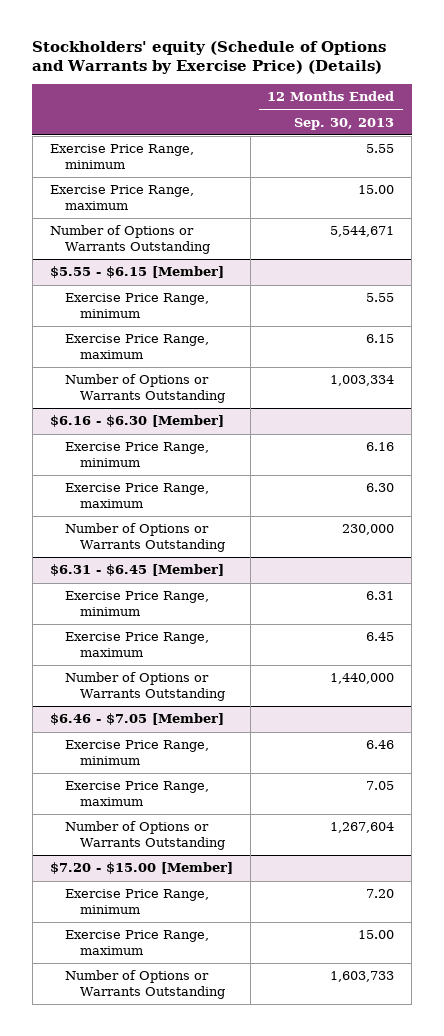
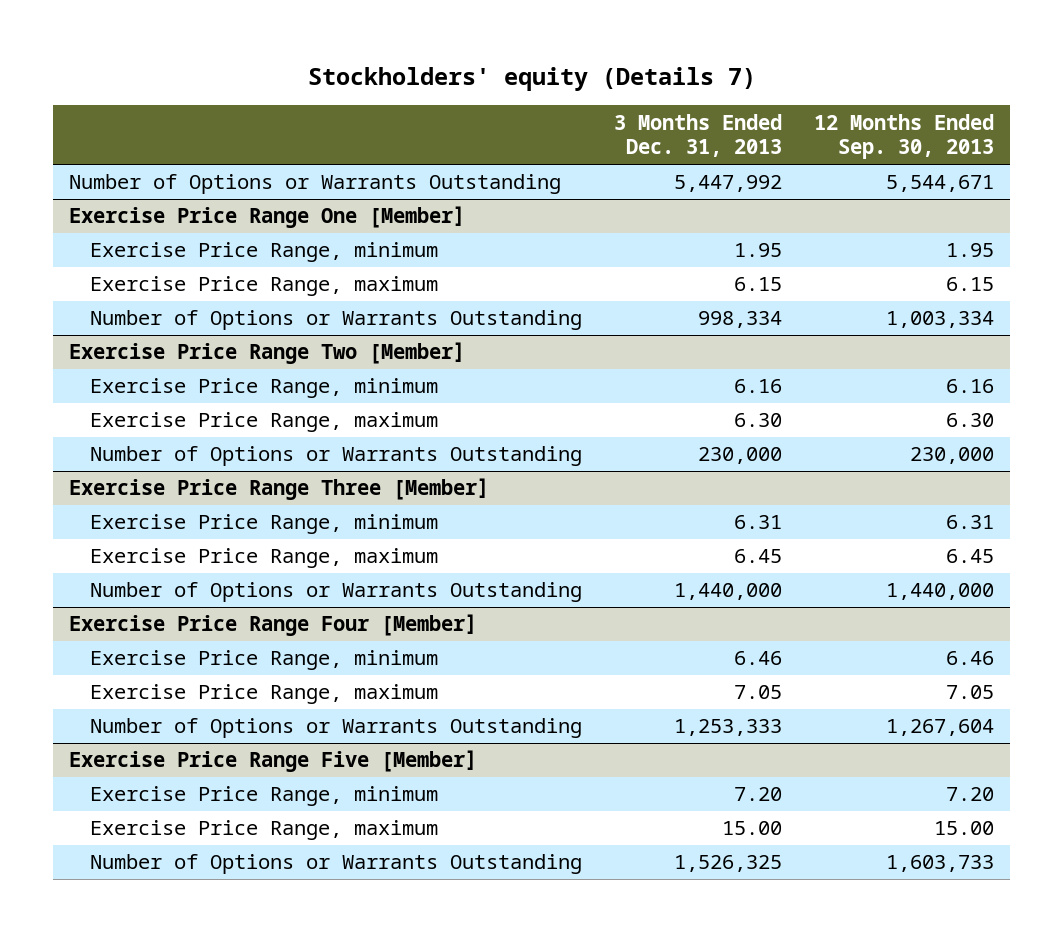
[32,40,387,75] Stockholders' equity (Schedule of Options and Warrants by Exercise Price) (Details) -> [307,66,756,91] Stockholders' equity (Details 7)
none -> [613,113,782,158] 3 Months Ended Dec. 31, 2013
[49,144,194,170] Exercise Price Range, minimum -> none
[49,185,194,211] Exercise Price Range, maximum -> none
[49,266,224,279] $5.55 - $6.15 [Member] -> none
none -> [69,206,466,229] Exercise Price Range One [Member]
[366,293,395,303] 5.55 -> [945,243,994,258] 1.95
[49,415,224,428] $6.16 - $6.30 [Member] -> none
none -> [69,342,466,365] Exercise Price Range Two [Member]
[49,564,224,577] $6.31 - $6.45 [Member] -> none
none -> [69,478,490,501] Exercise Price Range Three [Member]
[49,713,224,726] $6.46 - $7.05 [Member] -> none
none -> [69,614,478,637] Exercise Price Range Four [Member]
[49,862,233,875] $7.20 - $15.00 [Member] -> none
none -> [69,750,478,773] Exercise Price Range Five [Member]

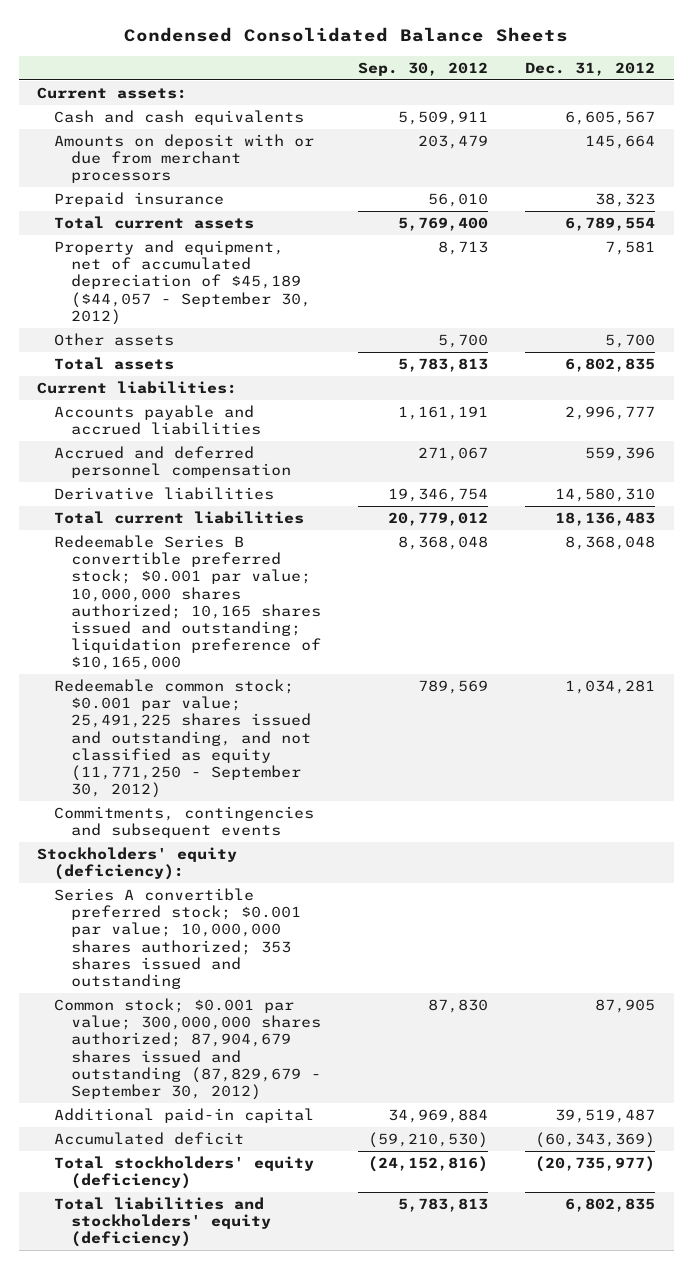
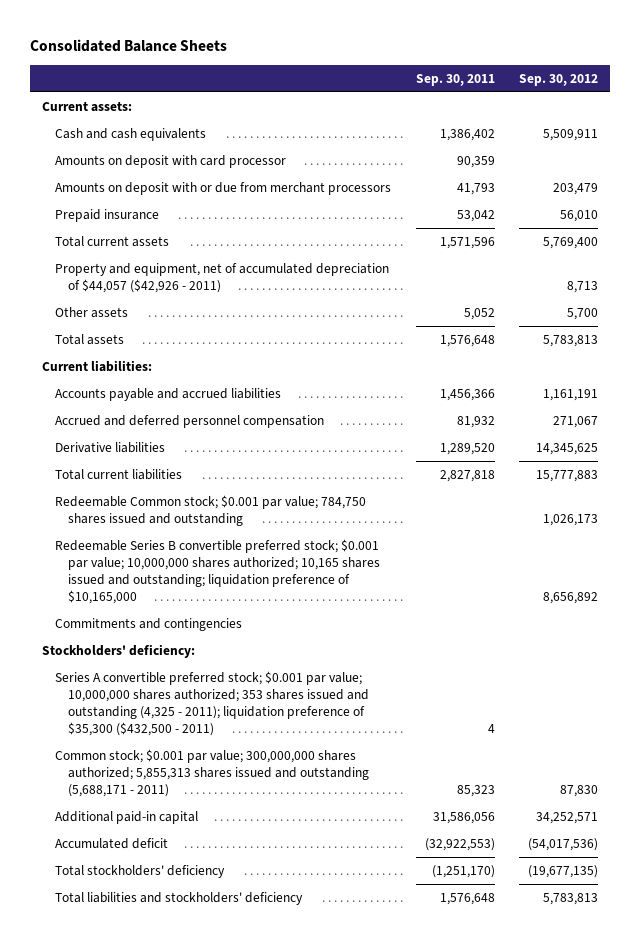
[124,27,569,43] Condensed Consolidated Balance Sheets -> [30,39,228,53] Consolidated Balance Sheets
[525,61,656,76] Dec. 31, 2012 -> none
none -> [415,73,495,86] Sep. 30, 2011
none -> [55,155,287,169] Amounts on deposit with card processor
[54,240,312,325] Property and equipment, net of accumulated depreciation of $45,189 ($44,057 - September 30, 2012) -> [55,263,390,294] Property and equipment, net of accumulated depreciation of $44,057 ($42,926 - 2011)
[54,679,312,799] Redeemable common stock; $0.001 par value; 25,491,225 shares issued and outstanding, and not classified as equity (11,771,250 - September 30, 2012) -> none
[388,488,489,503] 19,346,754 -> [535,443,598,456] 14,345,625
[388,512,489,527] 20,779,012 -> [535,470,598,483] 15,777,883
none -> [55,495,367,527] Redeemable Common stock; $0.001 par value; 784,750 shares issued and outstanding
[398,536,489,551] 8,368,048 -> [542,592,598,605] 8,656,892
[54,806,315,839] Commitments, contingencies and subsequent events -> [55,618,243,632] Commitments and contingencies
[37,847,238,881] Stockholders' equity (deficiency): -> [42,644,196,659] Stockholders' deficiency:
[54,888,302,989] Series A convertible preferred stock; $0.001 par value; 10,000,000 shares authorized; 353 shares issued and outstanding -> [55,671,370,737] Series A convertible preferred stock; $0.001 par value; 10,000,000 shares authorized; 353 shares issued and outstanding (4,325 - 2011); liquidation preference of $35,300 ($432,500 - 2011)
[54,998,322,1100] Common stock; $0.001 par value; 300,000,000 shares authorized; 87,904,679 shares issued and outstanding (87,829,679 - September 30, 2012) -> [55,749,370,798] Common stock; $0.001 par value; 300,000,000 shares authorized; 5,855,313 shares issued and outstanding (5,688,171 - 2011)
[388,1109,489,1124] 34,969,884 -> [535,812,598,825] 34,252,571
[368,1132,489,1149] (59,210,530) -> [527,838,598,852] (54,017,536)
[54,1156,315,1190] Total stockholders' equity (deficiency) -> [55,865,226,879] Total stockholders' deficiency
[368,1156,489,1173] (24,152,816) -> [527,865,598,879] (19,677,135)
[54,1197,272,1248] Total liabilities and stockholders' equity (deficiency) -> [55,892,304,906] Total liabilities and stockholders' deficiency

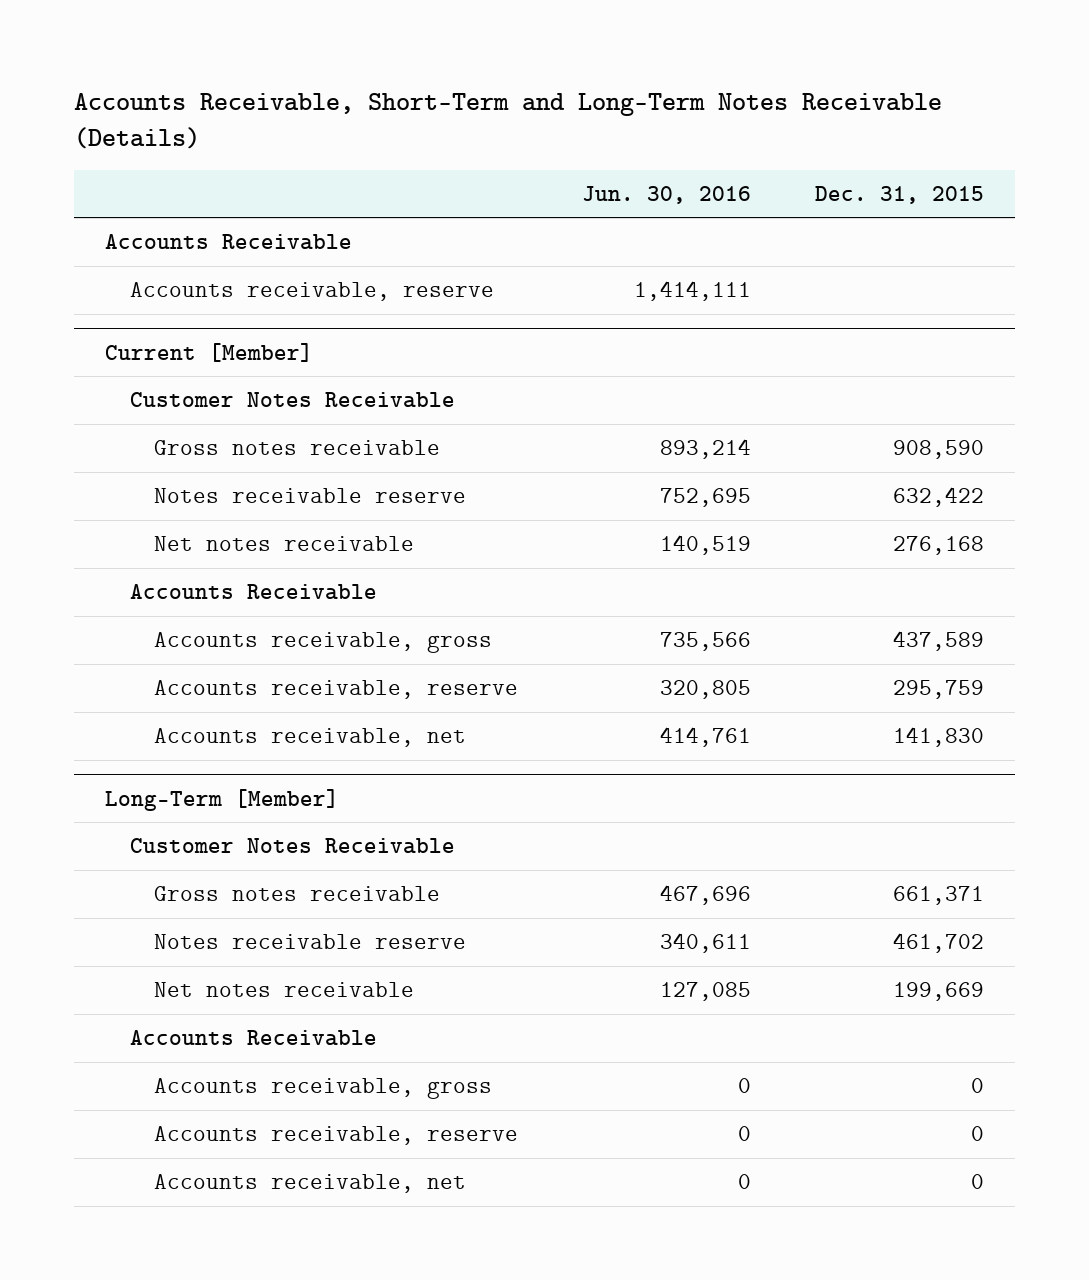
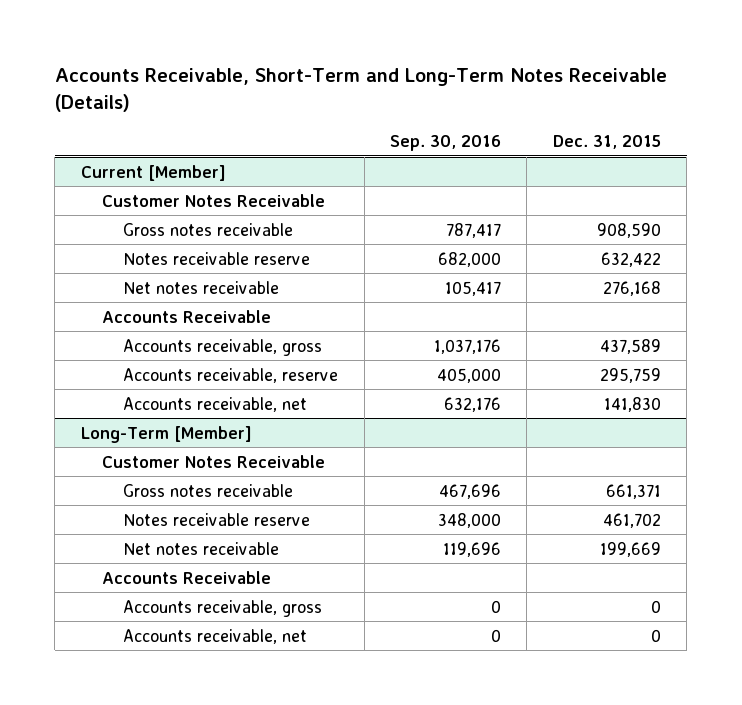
[582,185,752,204] Jun. 30, 2016 -> none
none -> [389,135,501,152] Sep. 30, 2016
[105,233,353,250] Accounts Receivable -> none
[129,281,494,301] Accounts receivable, reserve -> none
[154,1125,519,1145] Accounts receivable, reserve -> none

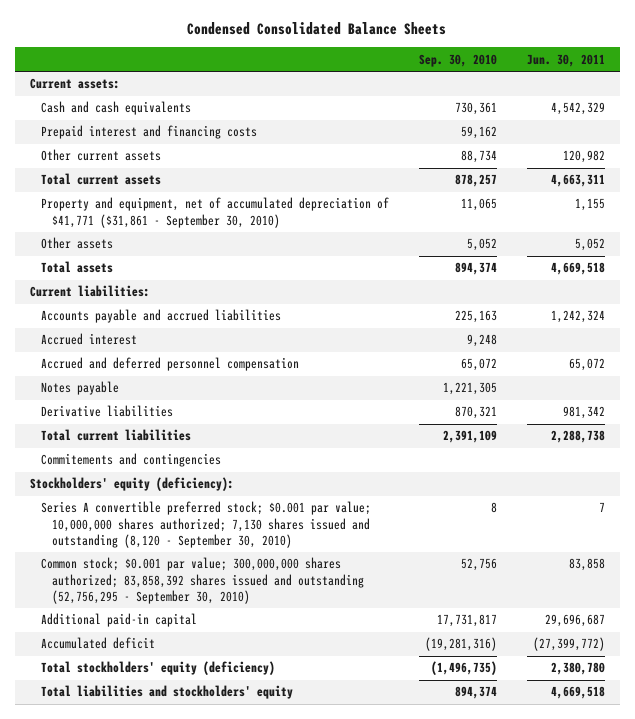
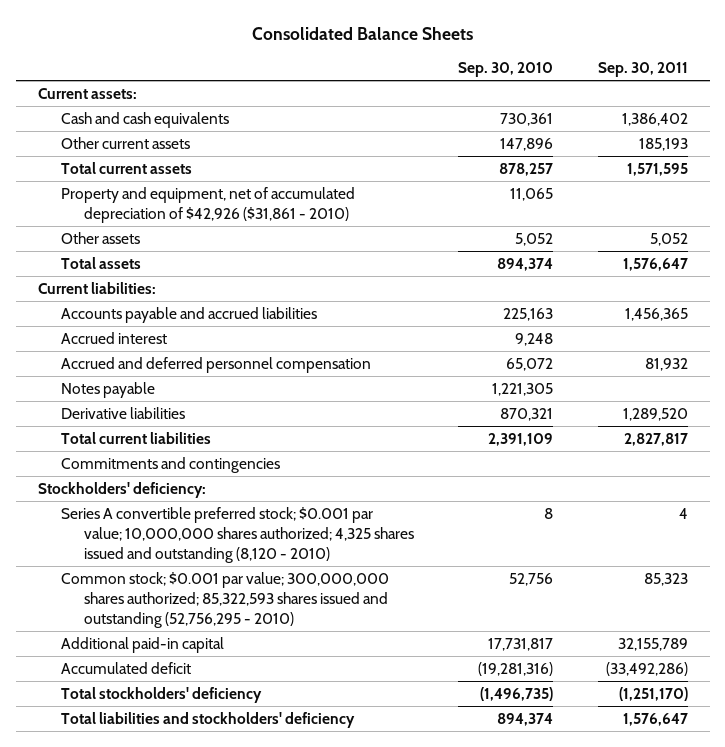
[187,22,447,36] Condensed Consolidated Balance Sheets -> [251,26,473,40] Consolidated Balance Sheets
[527,53,606,67] Jun. 30, 2011 -> none
none -> [597,62,688,78] Sep. 30, 2011
[40,125,257,140] Prepaid interest and financing costs -> none
[460,150,497,164] 88,734 -> [500,138,554,152] 147,896
[40,197,389,228] Property and equipment, net of accumulated depreciation of $41,771 ($31,861 - September 30, 2010) -> [61,187,356,223] Property and equipment, net of accumulated depreciation of $42,926 ($31,861 - 2010)
[40,453,221,468] Commitements and contingencies -> [61,457,281,474] Commitments and contingencies
[29,477,234,492] Stockholders' equity (deficiency): -> [37,482,206,499] Stockholders' deficiency:
[40,501,371,549] Series A convertible preferred stock; $0.001 par value; 10,000,000 shares authorized; 7,130 shares issued and outstanding (8,120 - September 30, 2010) -> [61,507,415,563] Series A convertible preferred stock; $0.001 par value; 10,000,000 shares authorized; 4,325 shares issued and outstanding (8,120 - 2010)
[40,557,364,605] Common stock; $0.001 par value; 300,000,000 shares authorized; 83,858,392 shares issued and outstanding (52,756,295 - September 30, 2010) -> [61,572,390,628] Common stock; $0.001 par value; 300,000,000 shares authorized; 85,322,593 shares issued and outstanding (52,756,295 - 2010)
[40,661,275,676] Total stockholders' equity (deficiency) -> [61,687,263,704] Total stockholders' deficiency
[40,685,293,700] Total liabilities and stockholders' equity -> [61,712,356,729] Total liabilities and stockholders' deficiency

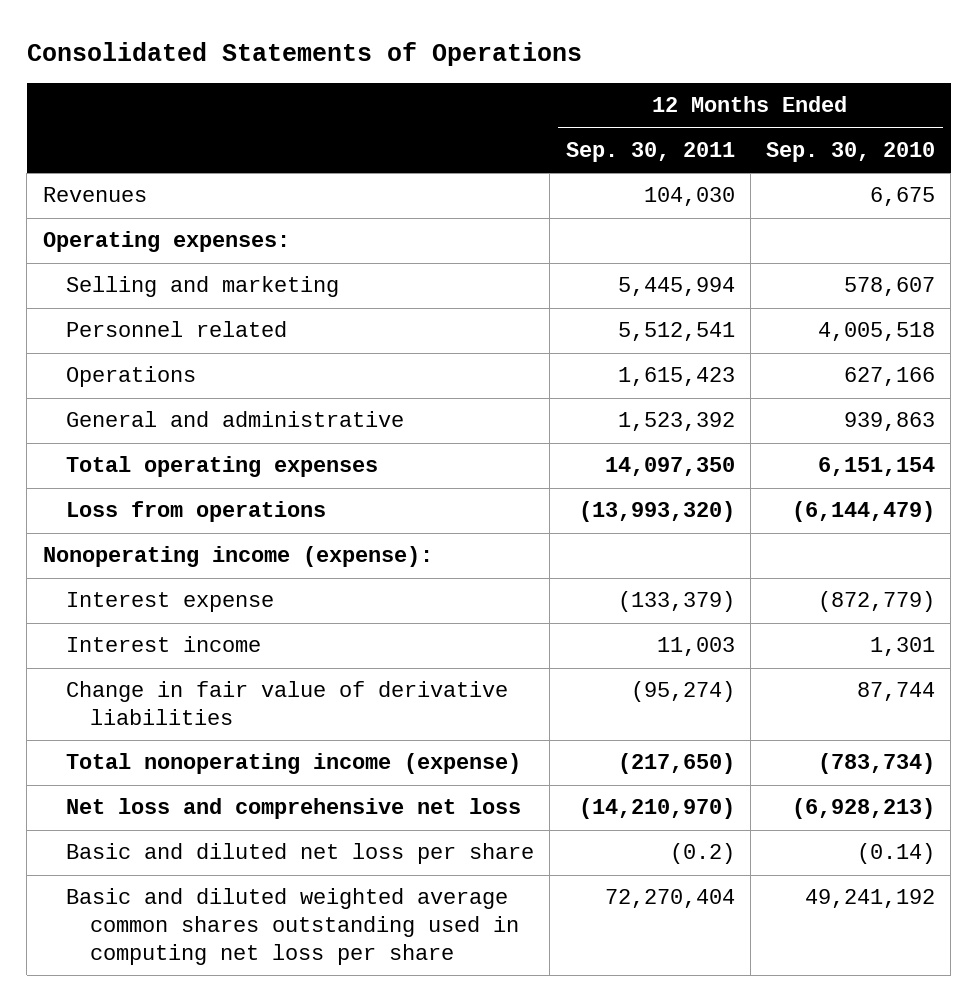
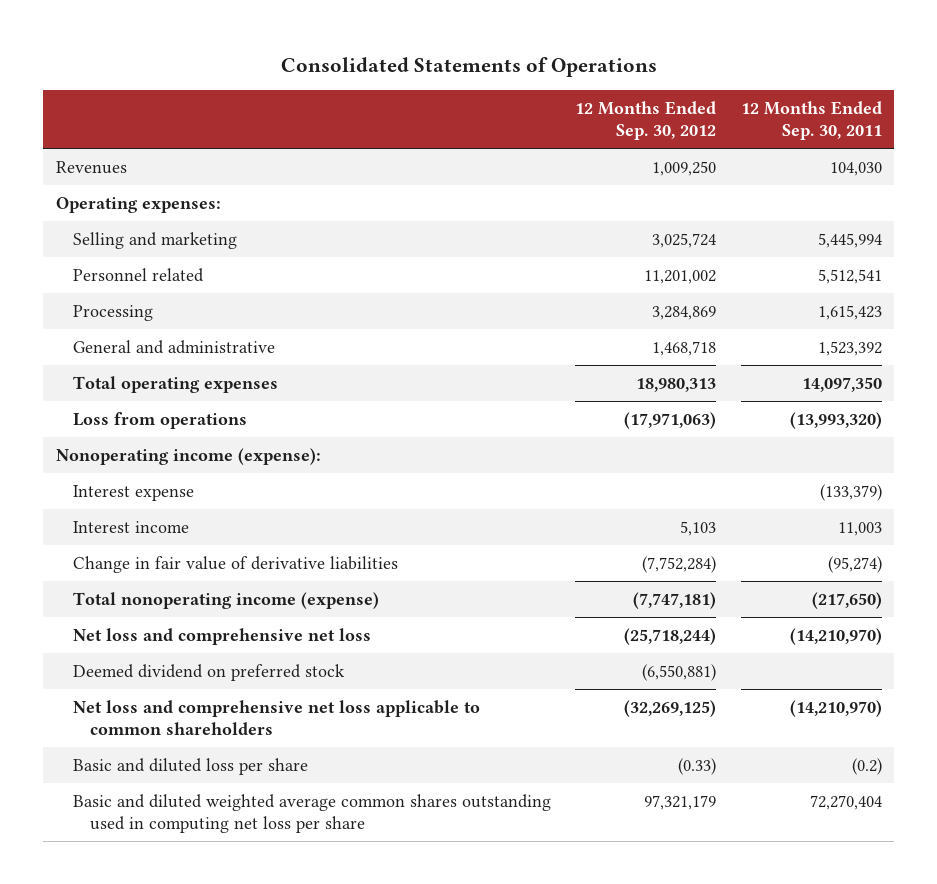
[765,141,935,162] Sep. 30, 2010 -> none
none -> [575,100,717,140] 12 Months Ended Sep. 30, 2012
[66,366,197,388] Operations -> [72,305,153,322] Processing
none -> [72,664,345,682] Deemed dividend on preferred stock
none -> [72,700,480,735] Net loss and comprehensive net loss applicable to common shareholders
[66,843,535,865] Basic and diluted net loss per share -> [72,758,308,776] Basic and diluted loss per share

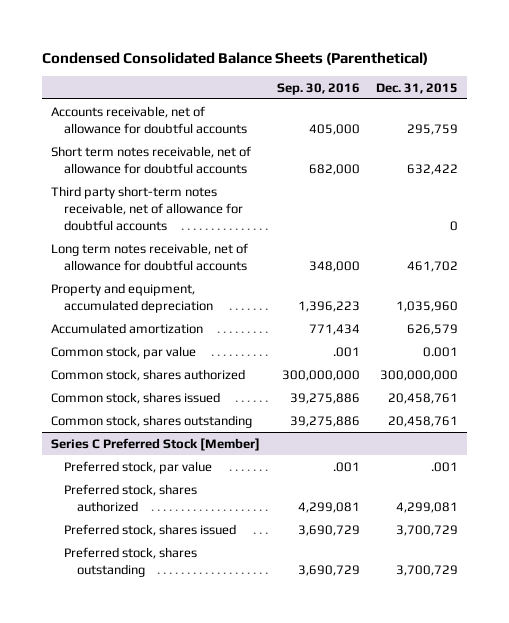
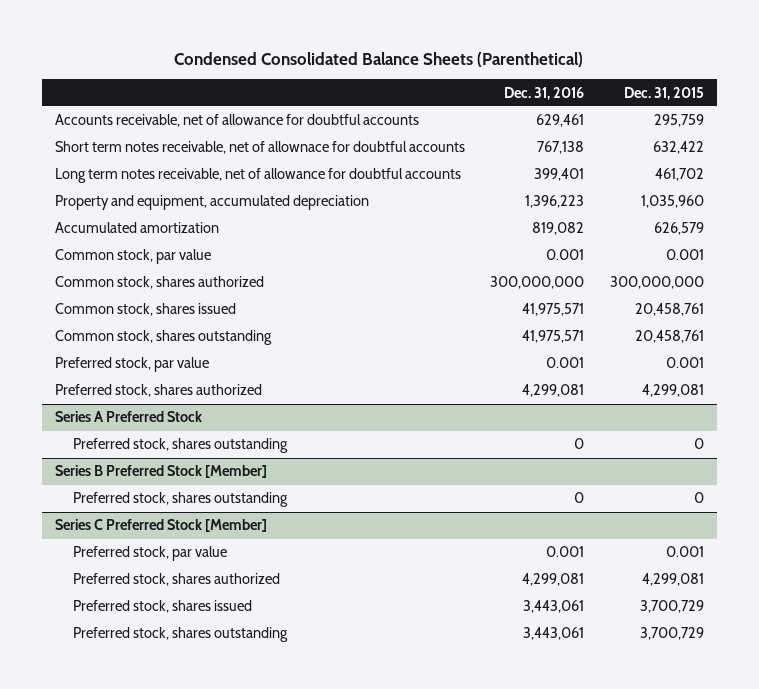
[276,82,360,95] Sep. 30, 2016 -> none
none -> [504,86,585,100] Dec. 31, 2016
[50,185,244,231] Third party short-term notes receivable, net of allowance for doubtful accounts -> none
[50,145,251,174] Short term notes receivable, net of allowance for doubtful accounts -> [54,141,465,155] Short term notes receivable, net of allownace for doubtful accounts
none -> [54,357,209,373] Preferred stock, par value
none -> [54,384,262,398] Preferred stock, shares authorized
none -> [54,411,202,423] Series A Preferred Stock
none -> [73,438,289,454] Preferred stock, shares outstanding
none -> [54,465,267,479] Series B Preferred Stock [Member]
none -> [73,492,289,508] Preferred stock, shares outstanding
[431,461,459,472] .001 -> [666,546,705,558] 0.001

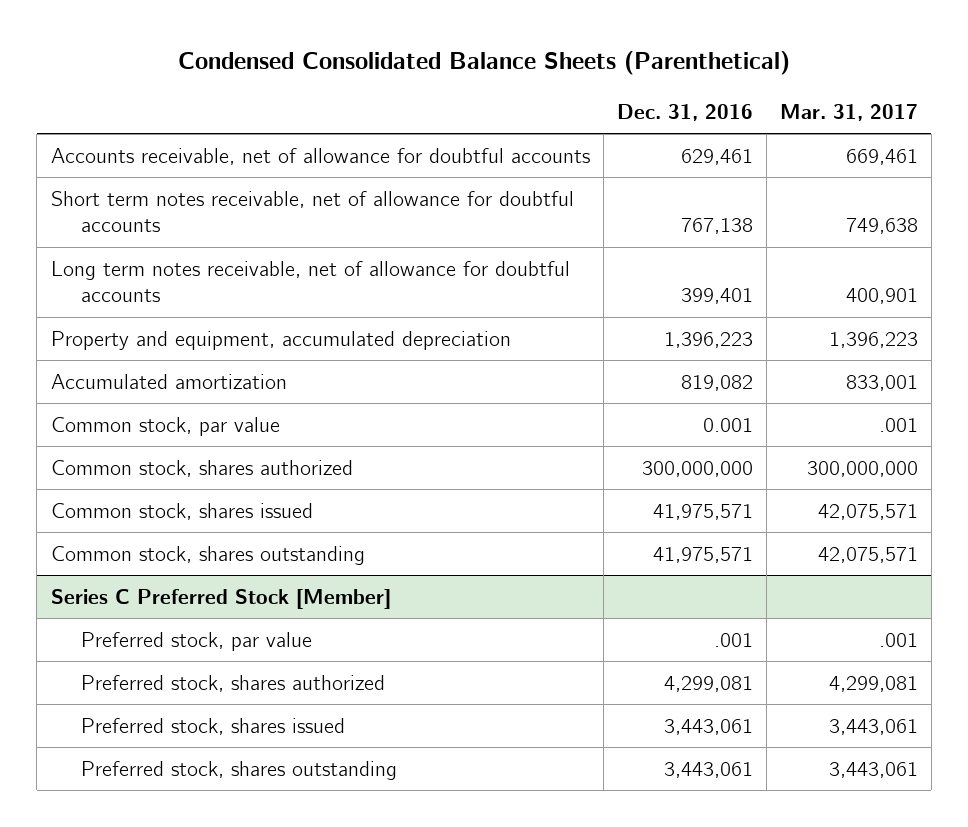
[624,86,705,100] Dec. 31, 2015 -> none
none -> [779,103,918,121] Mar. 31, 2017
[54,141,465,155] Short term notes receivable, net of allownace for doubtful accounts -> [50,190,574,233] Short term notes receivable, net of allowance for doubtful accounts
[54,357,209,373] Preferred stock, par value -> none
[54,384,262,398] Preferred stock, shares authorized -> none
[54,411,202,423] Series A Preferred Stock -> none
[73,438,289,454] Preferred stock, shares outstanding -> none
[54,465,267,479] Series B Preferred Stock [Member] -> none
[73,492,289,508] Preferred stock, shares outstanding -> none
[546,546,585,558] 0.001 -> [713,632,753,647] .001

